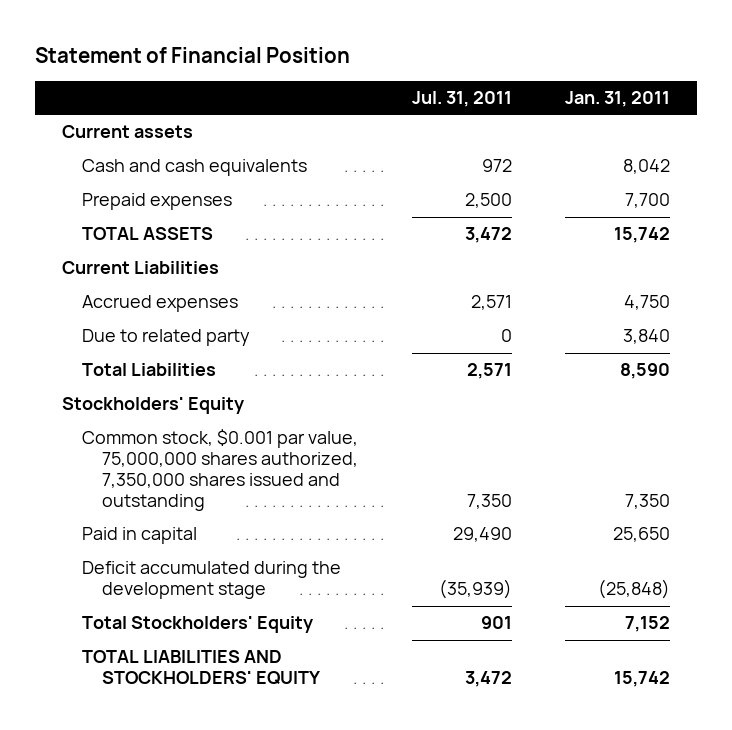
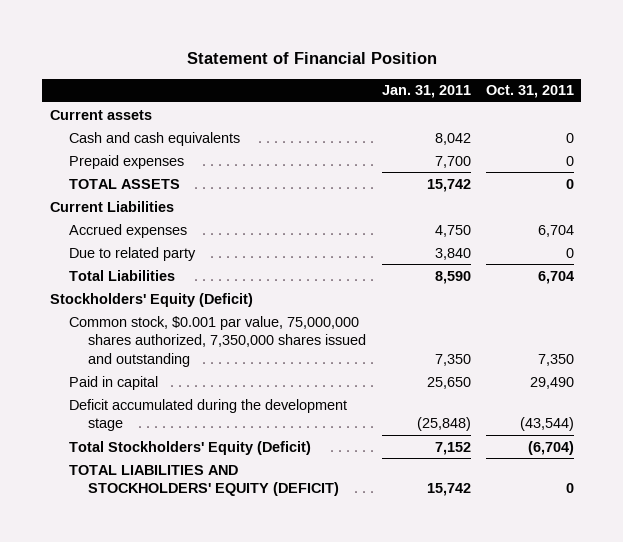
[411,91,512,108] Jul. 31, 2011 -> none
none -> [485,85,574,99] Oct. 31, 2011
[61,397,244,415] Stockholders' Equity -> [49,292,253,307] Stockholders' Equity (Deficit)
[81,616,313,634] Total Stockholders' Equity -> [68,440,311,455] Total Stockholders' Equity (Deficit)
[81,650,320,686] TOTAL LIABILITIES AND STOCKHOLDERS' EQUITY -> [68,464,340,497] TOTAL LIABILITIES AND STOCKHOLDERS' EQUITY (DEFICIT)

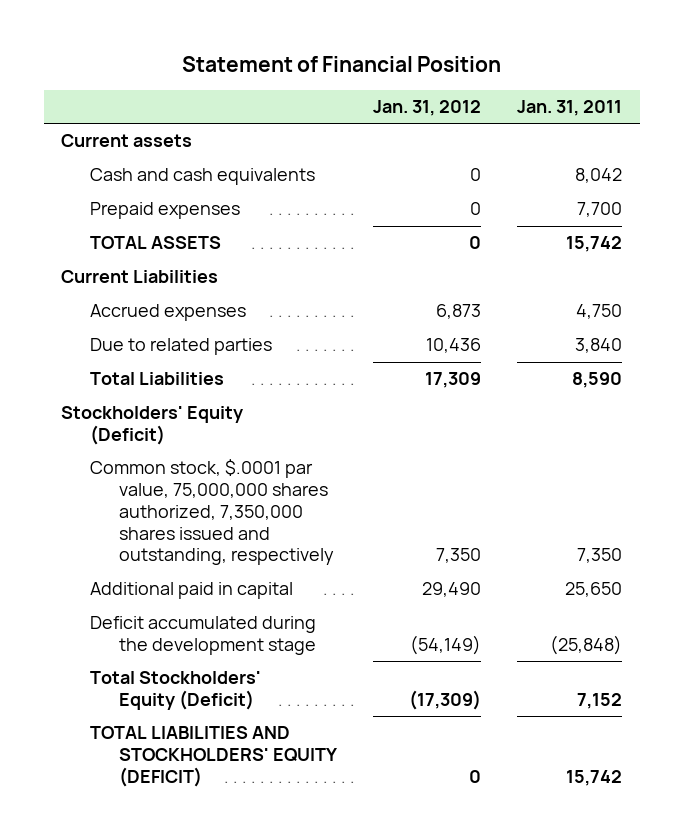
[485,85,574,99] Oct. 31, 2011 -> none
none -> [372,100,481,117] Jan. 31, 2012
[68,246,196,261] Due to related party -> [90,338,273,356] Due to related parties
[68,315,367,367] Common stock, $0.001 par value, 75,000,000 shares authorized, 7,350,000 shares issued and outstanding -> [90,459,335,566] Common stock, $.0001 par value, 75,000,000 shares authorized, 7,350,000 shares issued and outstanding, respectively
[68,375,158,390] Paid in capital -> [90,582,294,600] Additional paid in capital

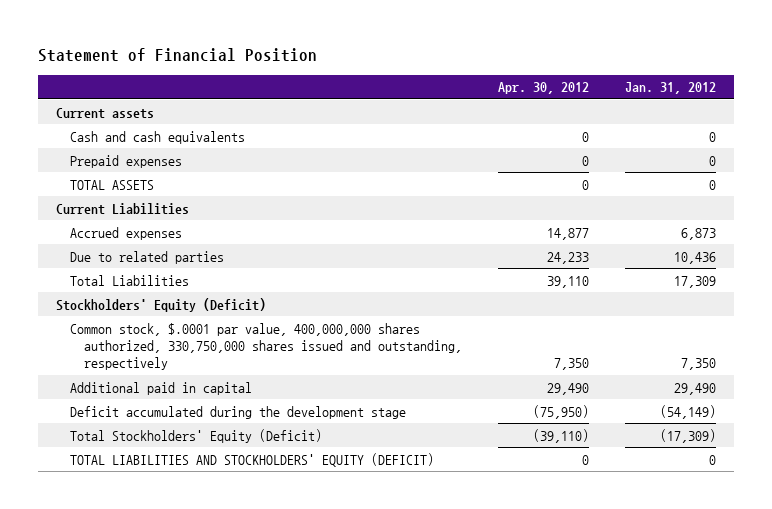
[516,100,622,117] Jan. 31, 2011 -> none
none -> [497,82,589,95] Apr. 30, 2012
[90,459,335,566] Common stock, $.0001 par value, 75,000,000 shares authorized, 7,350,000 shares issued and outstanding, respectively -> [70,322,463,371] Common stock, $.0001 par value, 400,000,000 shares authorized, 330,750,000 shares issued and outstanding, respectively

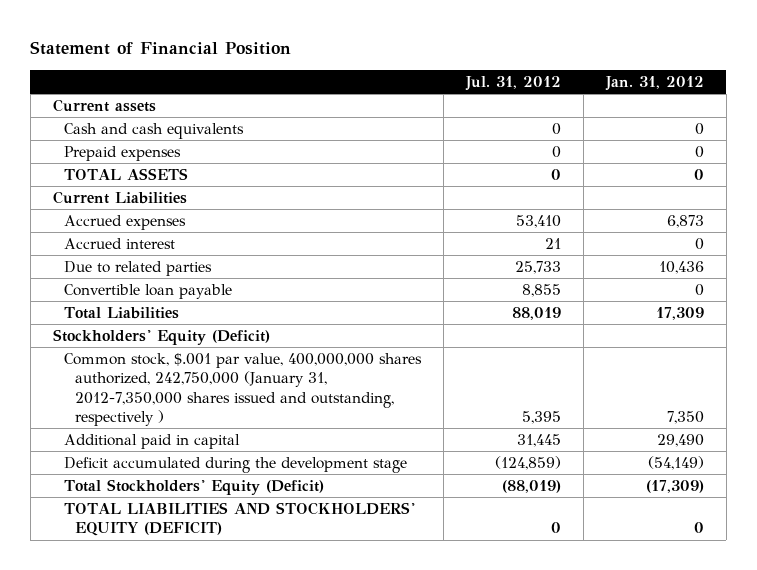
[497,82,589,95] Apr. 30, 2012 -> none
none -> [464,75,561,91] Jul. 31, 2012
none -> [63,237,175,249] Accrued interest
none -> [63,283,232,299] Convertible loan payable
[70,322,463,371] Common stock, $.0001 par value, 400,000,000 shares authorized, 330,750,000 shares issued and outstanding, respectively -> [63,352,422,427] Common stock, $.001 par value, 400,000,000 shares authorized, 242,750,000 (January 31, 2012-7,350,000 shares issued and outstanding, respectively )

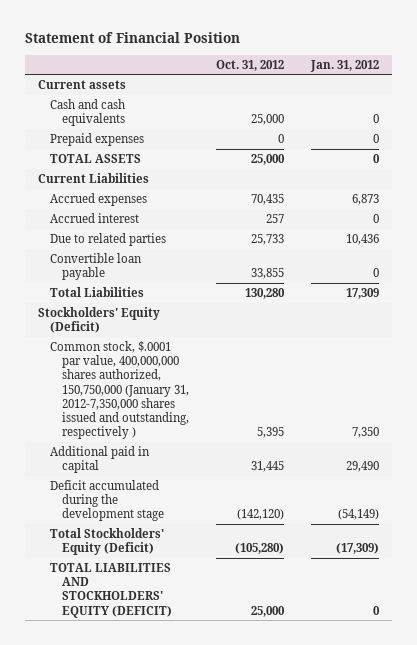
[464,75,561,91] Jul. 31, 2012 -> none
none -> [215,59,284,71] Oct. 31, 2012
[63,352,422,427] Common stock, $.001 par value, 400,000,000 shares authorized, 242,750,000 (January 31, 2012-7,350,000 shares issued and outstanding, respectively ) -> [50,341,190,440] Common stock, $.0001 par value, 400,000,000 shares authorized, 150,750,000 (January 31, 2012-7,350,000 shares issued and outstanding, respectively )

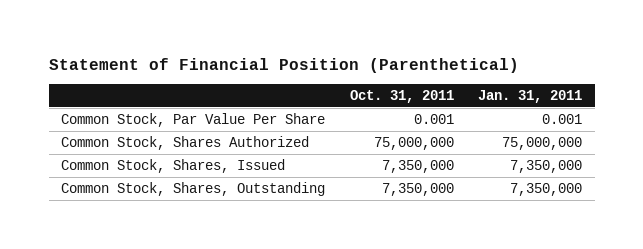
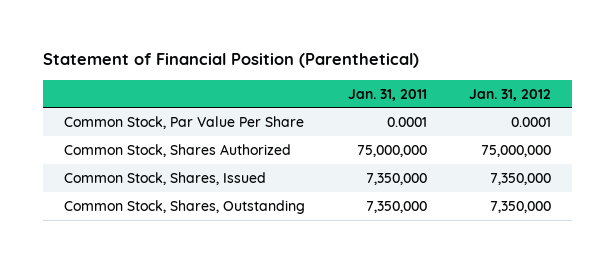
[349,90,454,104] Oct. 31, 2011 -> none
none -> [469,88,552,101] Jan. 31, 2012
[542,113,583,124] 0.001 -> [386,116,427,127] 0.0001

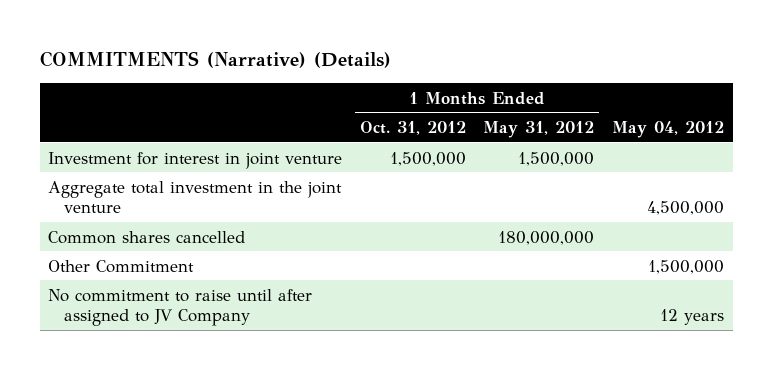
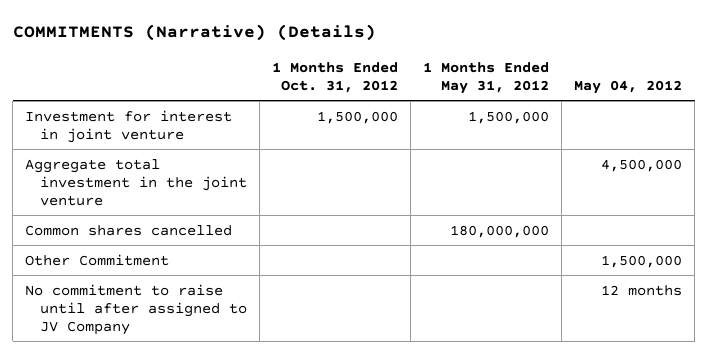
[659,309,724,326] 12 years -> [601,284,683,296] 12 months

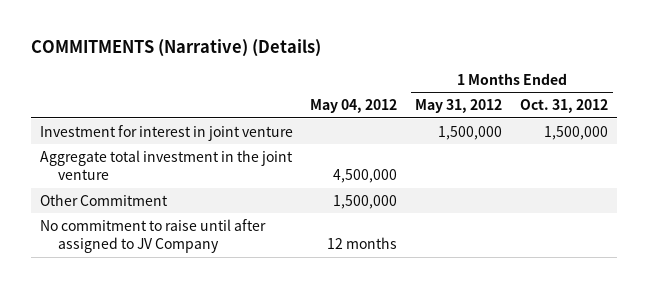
[25,224,233,236] Common shares cancelled -> none

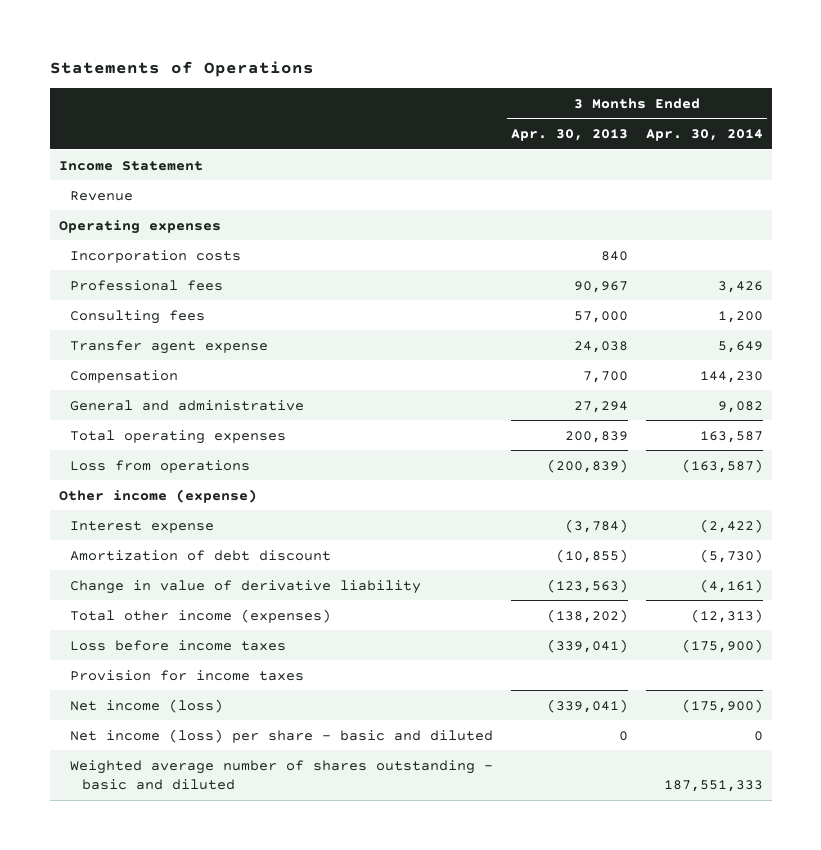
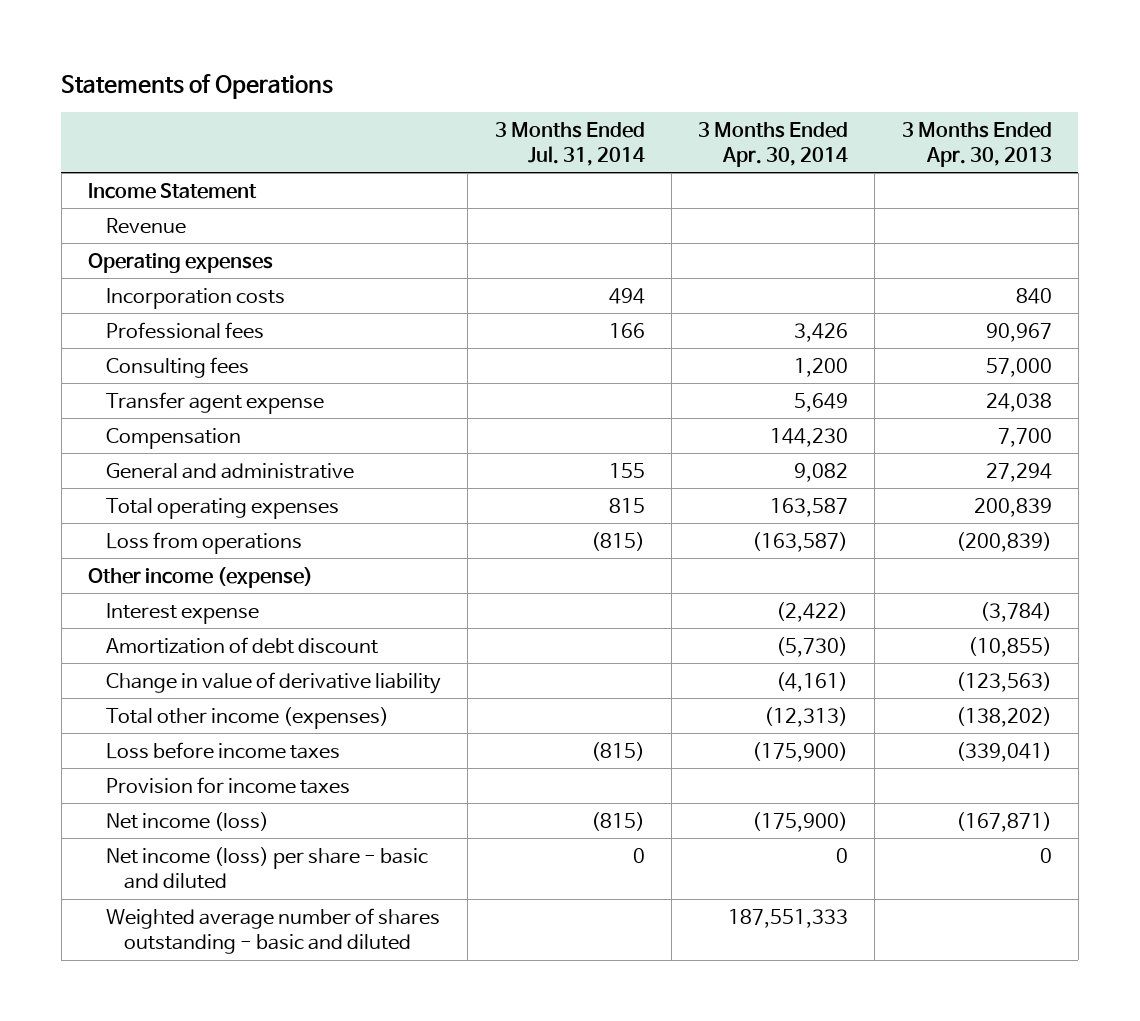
none -> [494,121,645,167] 3 Months Ended Jul. 31, 2014
[547,698,629,713] (339,041) -> [955,811,1052,832] (167,871)

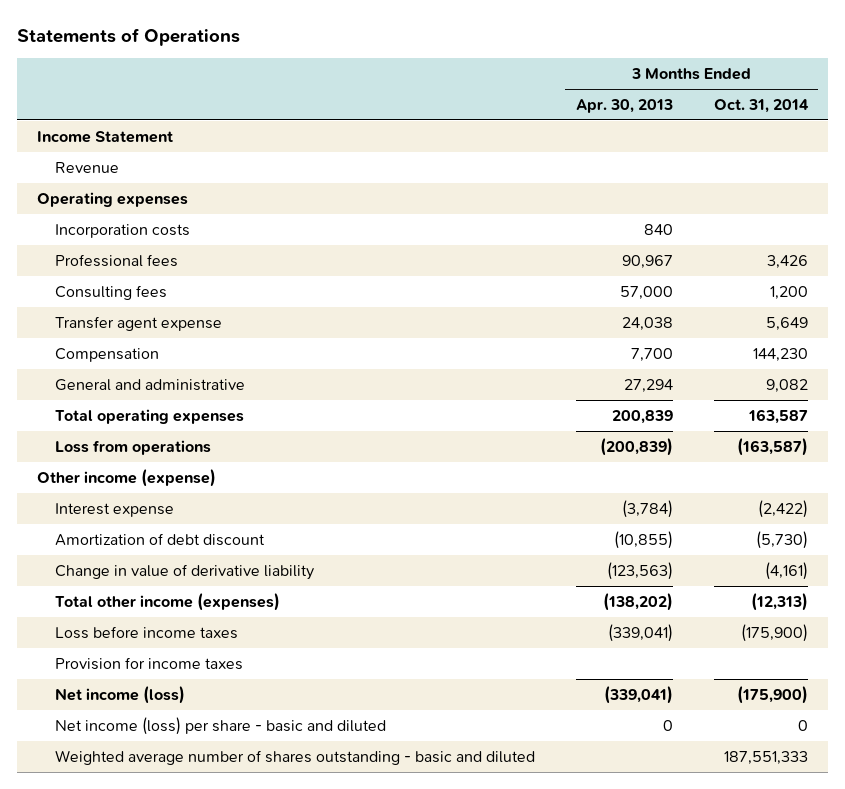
[494,121,645,167] 3 Months Ended Jul. 31, 2014 -> none
[698,121,849,168] 3 Months Ended Apr. 30, 2014 -> none
none -> [713,98,809,113] Oct. 31, 2014
[955,811,1052,832] (167,871) -> [603,685,673,704] (339,041)

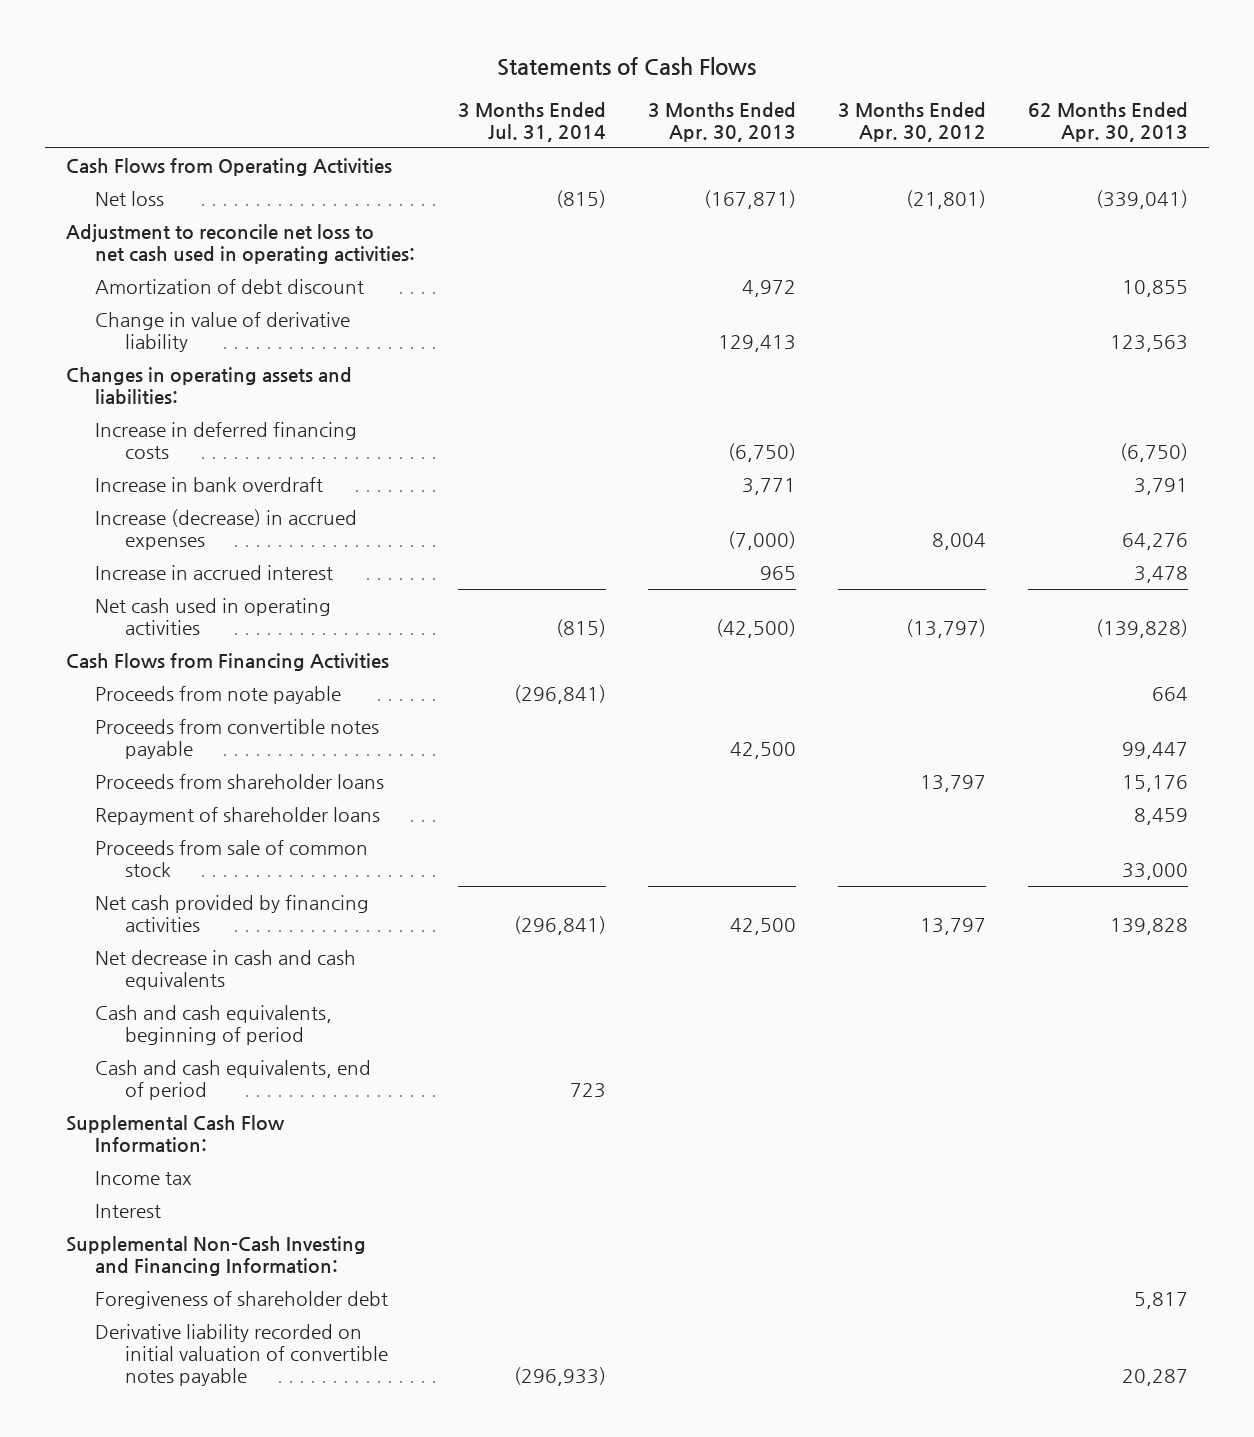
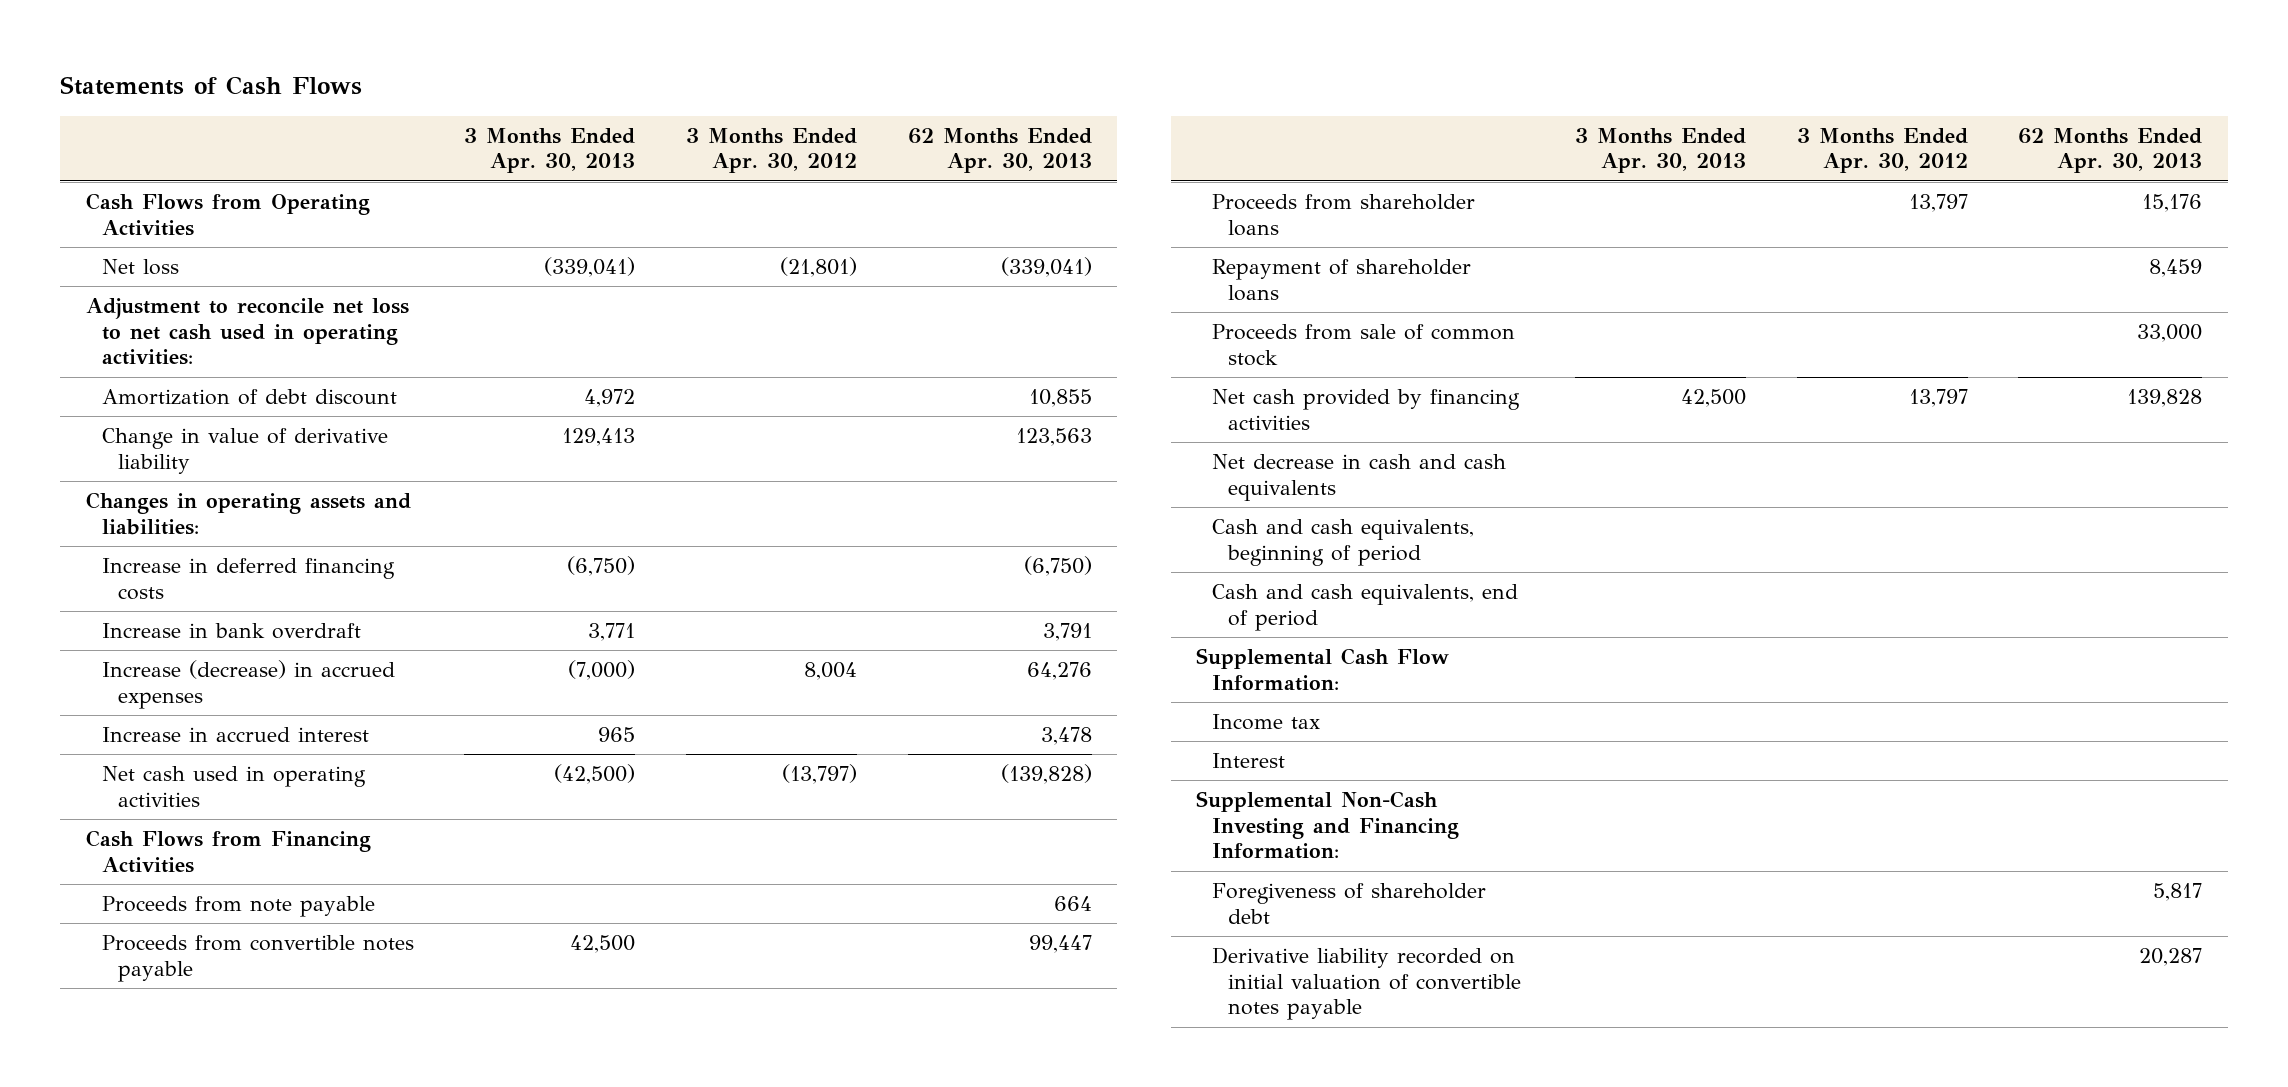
[457,101,606,142] 3 Months Ended Jul. 31, 2014 -> none
[703,190,796,210] (167,871) -> [544,257,636,278] (339,041)

